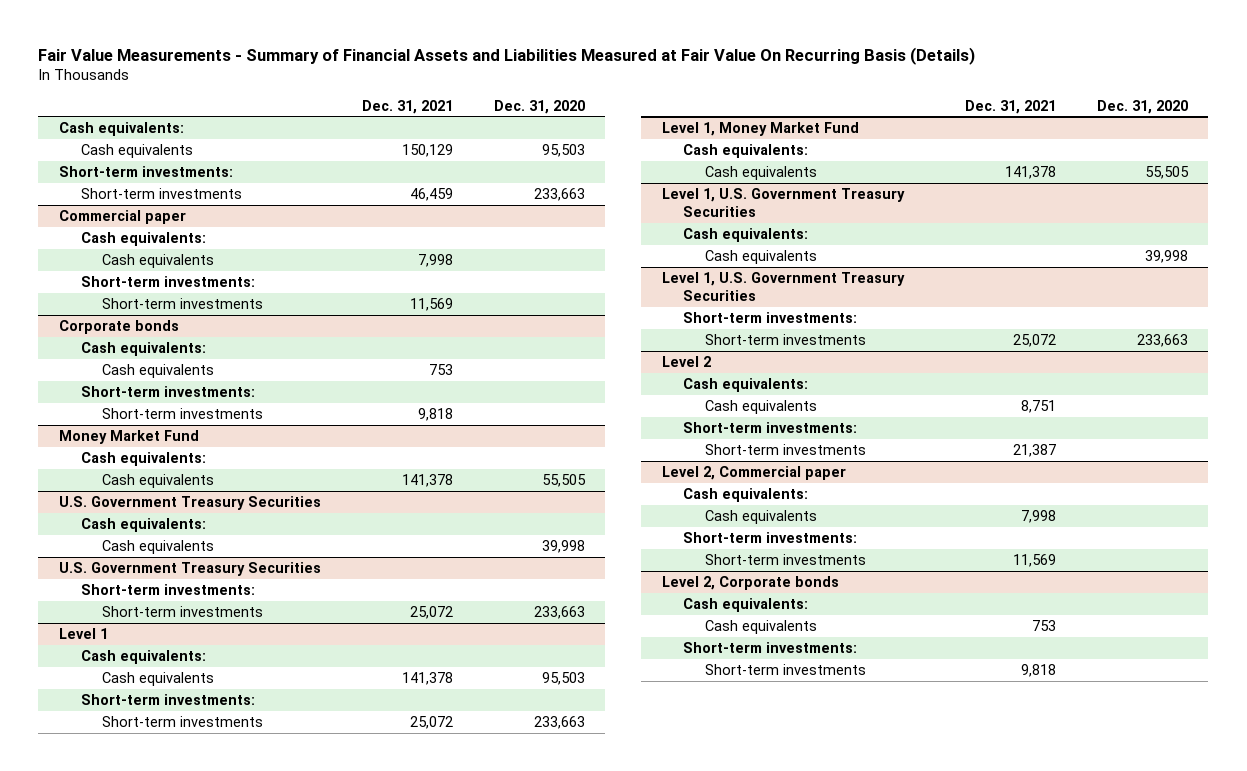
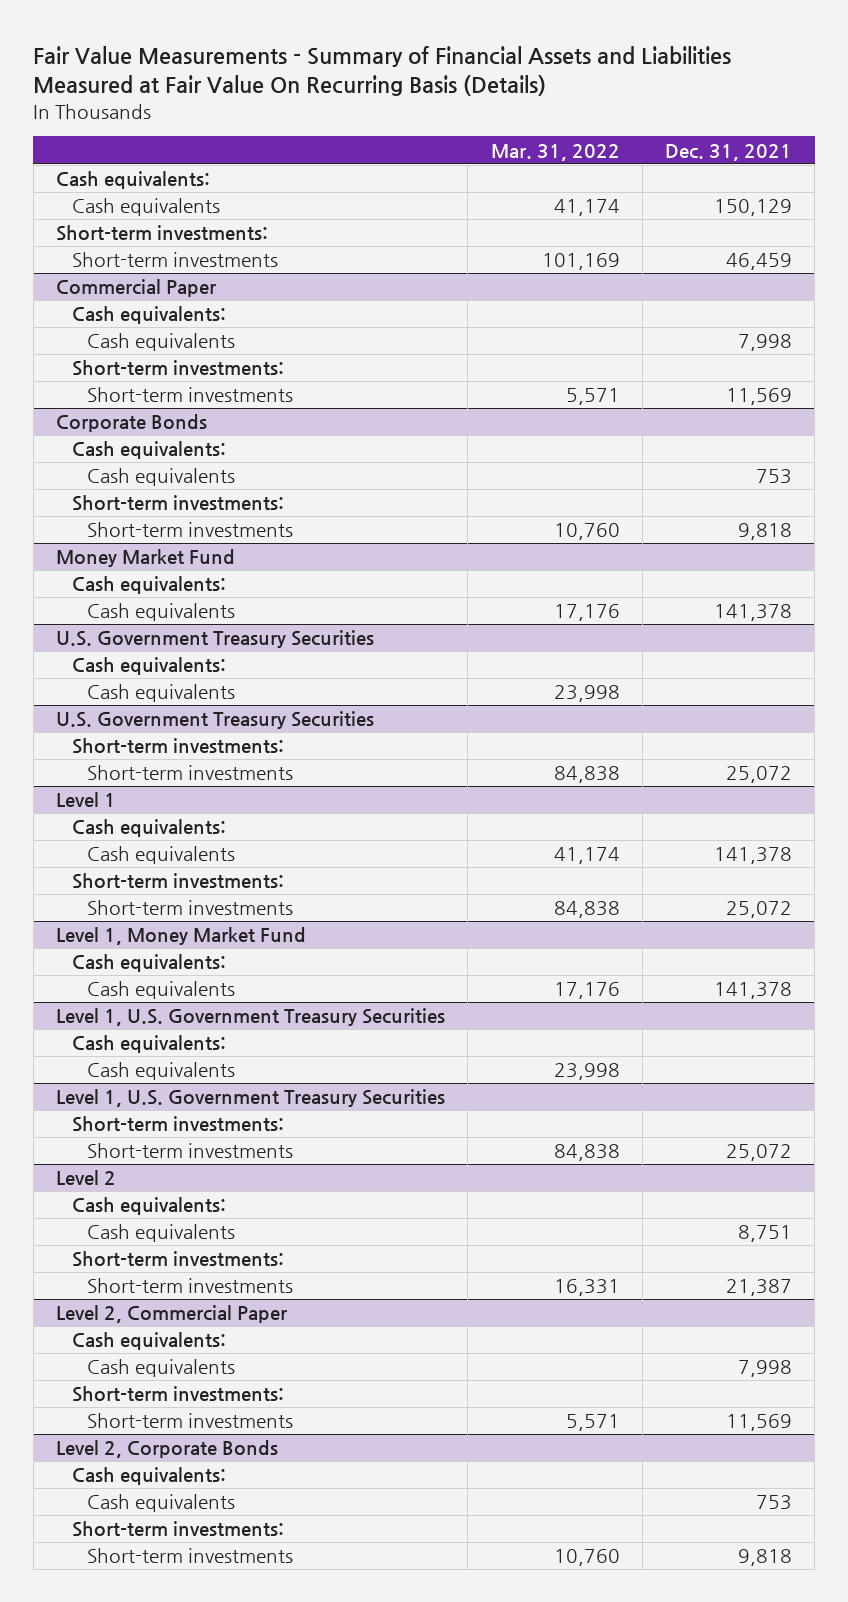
[493,99,585,114] Dec. 31, 2020 -> none
none -> [490,143,620,161] Mar. 31, 2022
[58,210,186,225] Commercial paper -> [56,279,217,298] Commercial Paper
[58,320,179,335] Corporate bonds -> [56,414,208,433] Corporate Bonds
[661,466,846,481] Level 2, Commercial paper -> [56,1305,288,1324] Level 2, Commercial Paper
[661,576,839,591] Level 2, Corporate bonds -> [56,1440,279,1459] Level 2, Corporate Bonds

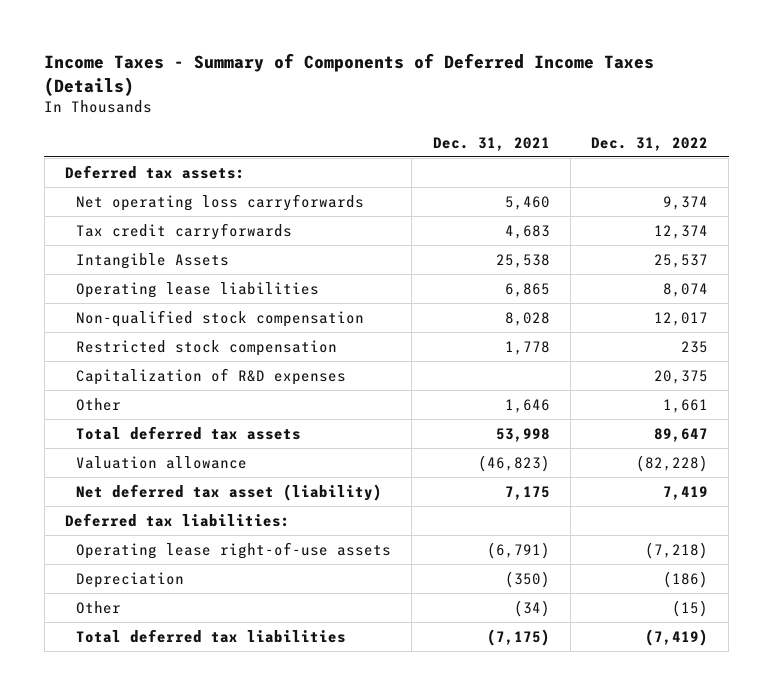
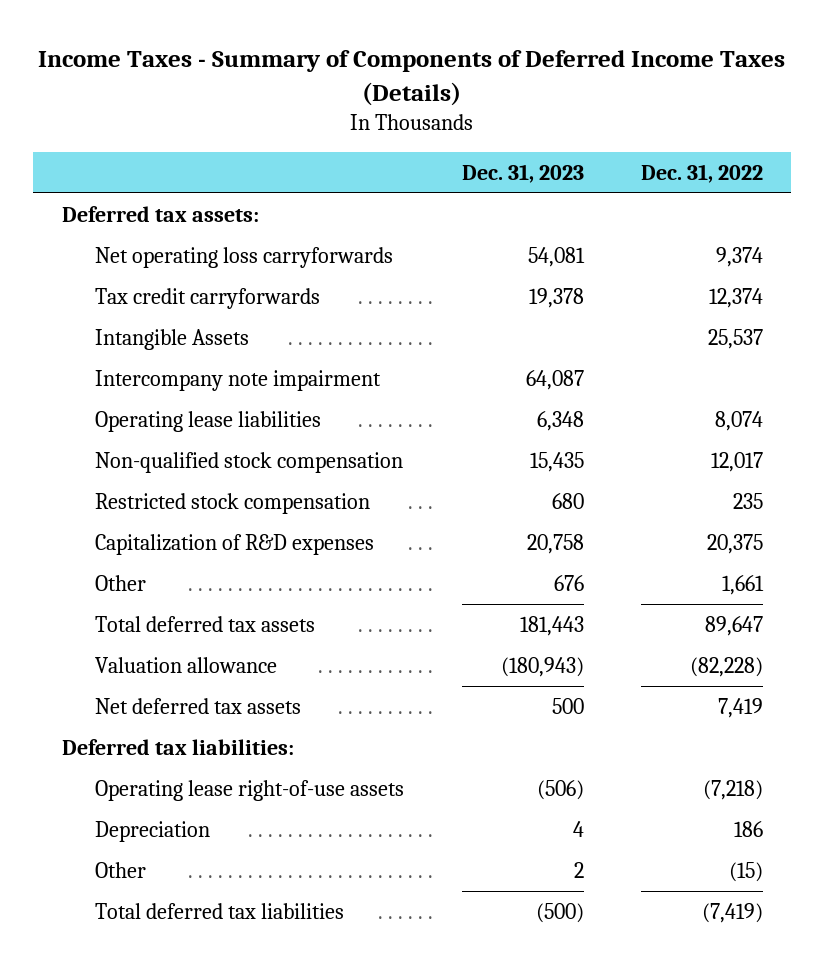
[432,136,550,151] Dec. 31, 2021 -> none
none -> [461,163,584,183] Dec. 31, 2023
none -> [95,369,382,391] Intercompany note impairment
[75,483,382,501] Net deferred tax asset (liability) -> [95,697,302,714] Net deferred tax assets
[663,570,709,588] (186) -> [733,820,763,837] 186

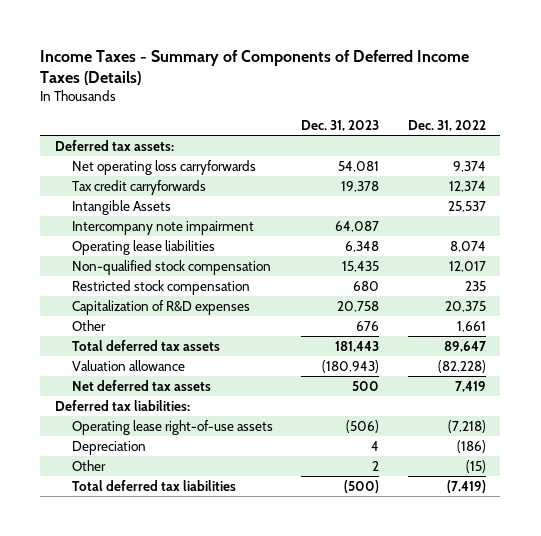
[733,820,763,837] 186 -> [457,439,487,453] (186)

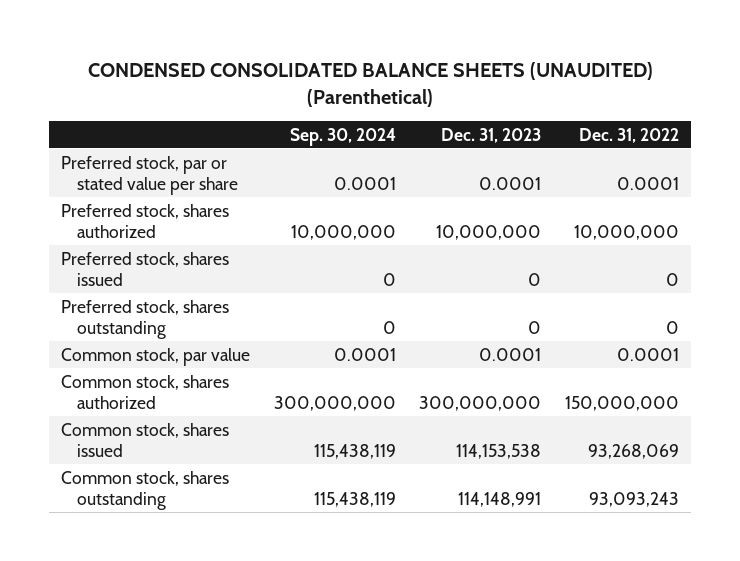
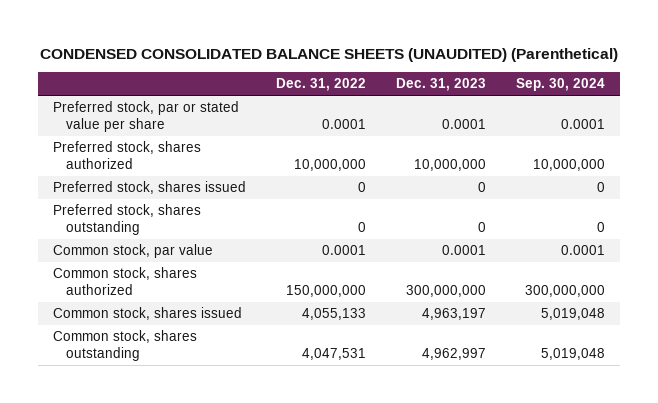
[313,443,396,459] 115,438,119 -> [541,308,606,321] 5,019,048
[456,443,542,459] 114,153,538 -> [422,308,487,321] 4,963,197
[588,443,680,459] 93,268,069 -> [302,308,367,321] 4,055,133
[313,491,396,507] 115,438,119 -> [541,347,606,360] 5,019,048
[458,491,542,507] 114,148,991 -> [422,347,487,360] 4,962,997
[589,491,680,507] 93,093,243 -> [302,347,367,360] 4,047,531

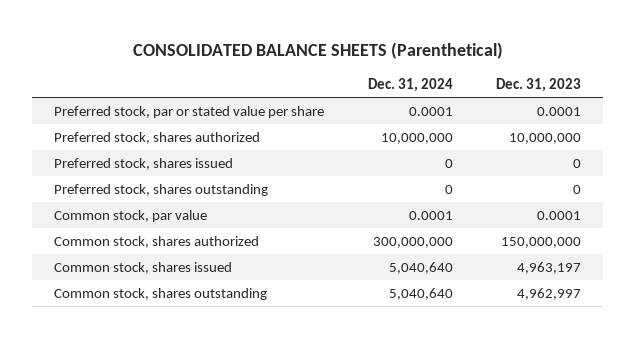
[40,47,619,62] CONDENSED CONSOLIDATED BALANCE SHEETS (UNAUDITED) (Parenthetical) -> [132,42,503,60] CONSOLIDATED BALANCE SHEETS (Parenthetical)
[276,78,367,92] Dec. 31, 2022 -> none
[516,78,606,92] Sep. 30, 2024 -> none
none -> [367,78,453,93] Dec. 31, 2024
[406,284,487,297] 300,000,000 -> [501,236,582,248] 150,000,000

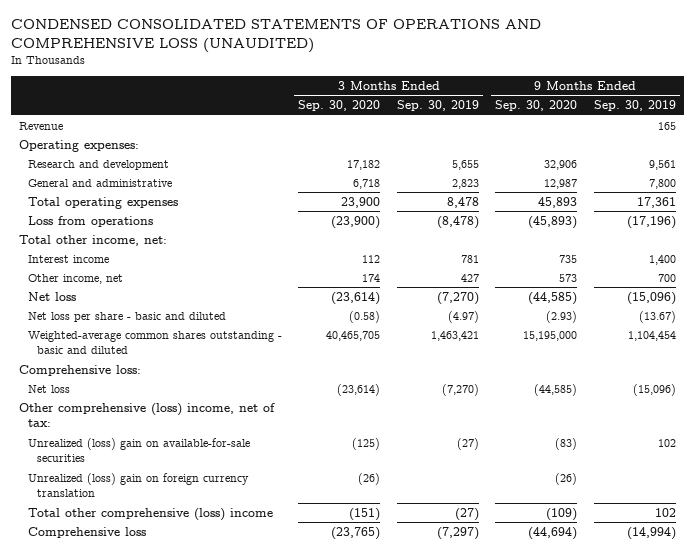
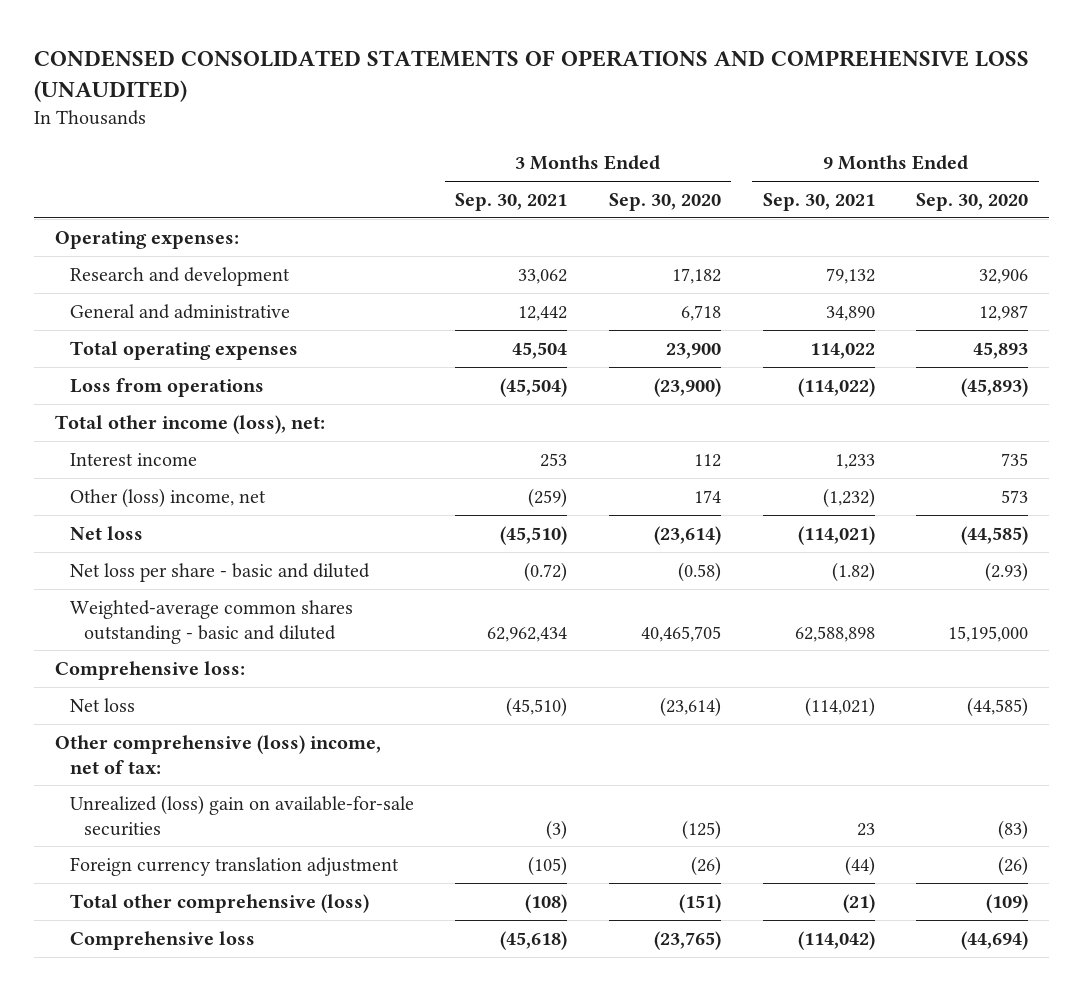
[396,100,479,112] Sep. 30, 2019 -> none
[593,100,676,112] Sep. 30, 2019 -> none
none -> [455,192,568,211] Sep. 30, 2021
none -> [762,192,875,211] Sep. 30, 2021
[19,121,64,130] Revenue -> none
[19,234,168,246] Total other income, net: -> [55,414,326,434] Total other income (loss), net:
[27,273,123,284] Other income, net -> [69,487,266,508] Other (loss) income, net
[27,472,249,498] Unrealized (loss) gain on foreign currency translation -> [69,856,399,876] Foreign currency translation adjustment
[27,507,273,521] Total other comprehensive (loss) income -> [69,893,369,913] Total other comprehensive (loss)

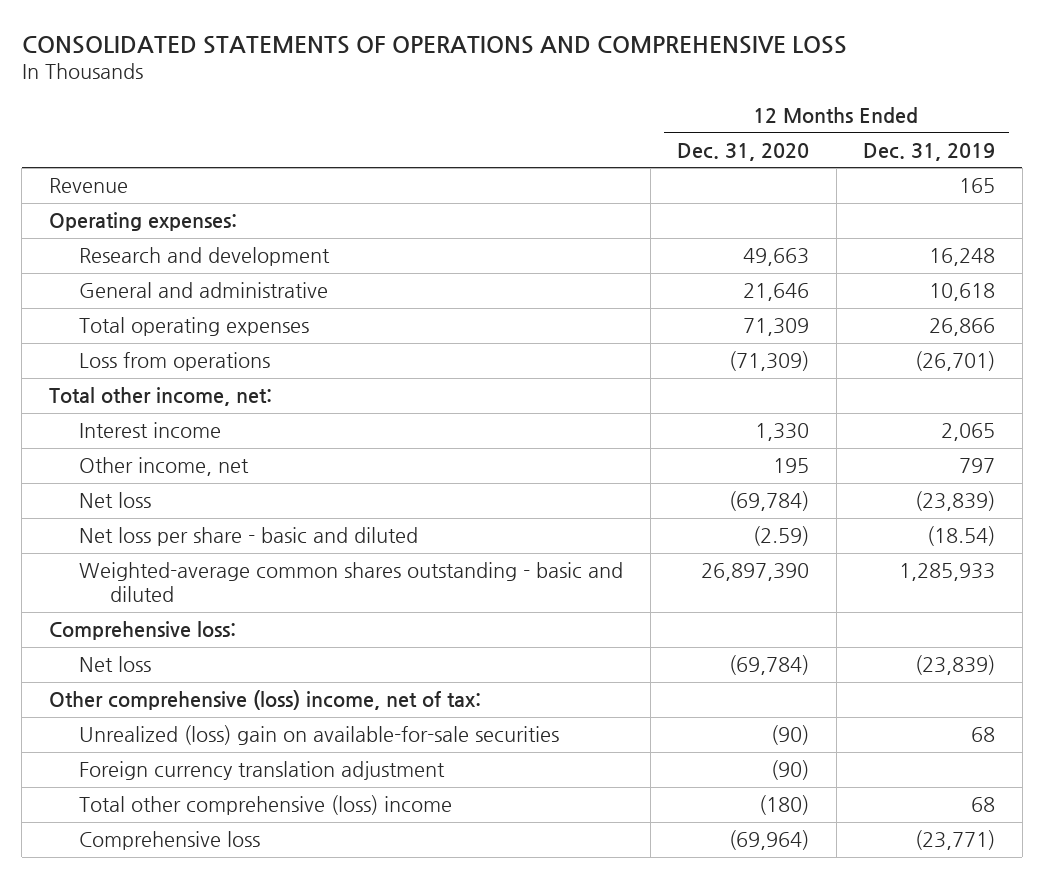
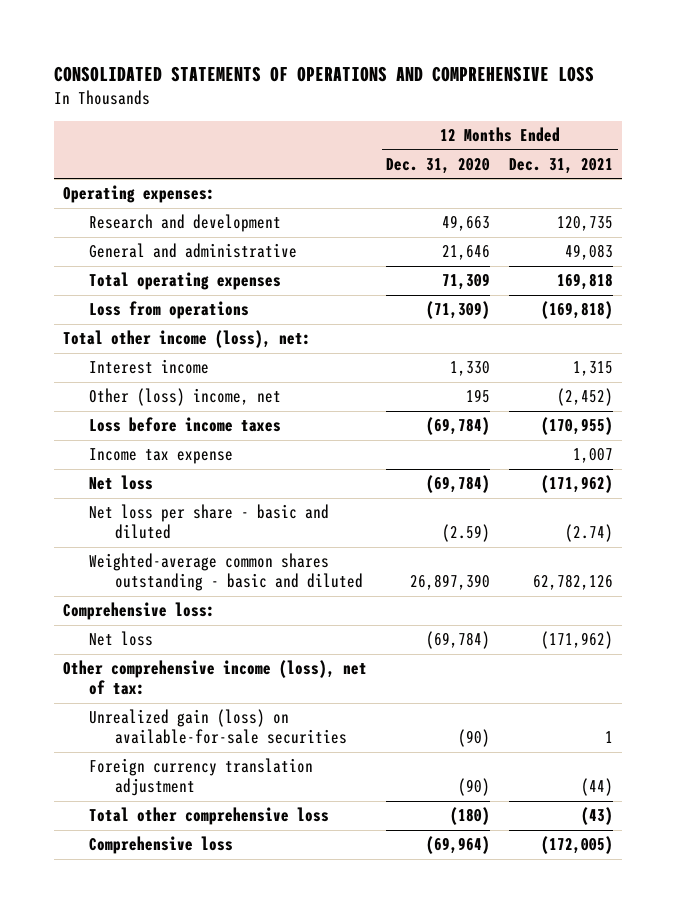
[863,142,996,161] Dec. 31, 2019 -> none
none -> [509,157,614,174] Dec. 31, 2021
[48,178,128,194] Revenue -> none
[48,387,272,407] Total other income, net: -> [63,330,312,349] Total other income (loss), net:
[79,457,250,477] Other income, net -> [89,388,282,407] Other (loss) income, net
none -> [89,417,282,433] Loss before income taxes
none -> [89,448,234,465] Income tax expense
[48,690,481,711] Other comprehensive (loss) income, net of tax: -> [63,660,368,696] Other comprehensive income (loss), net of tax:
[79,725,560,746] Unrealized (loss) gain on available-for-sale securities -> [89,709,348,745] Unrealized gain (loss) on available-for-sale securities
[79,795,453,816] Total other comprehensive (loss) income -> [89,807,330,826] Total other comprehensive loss

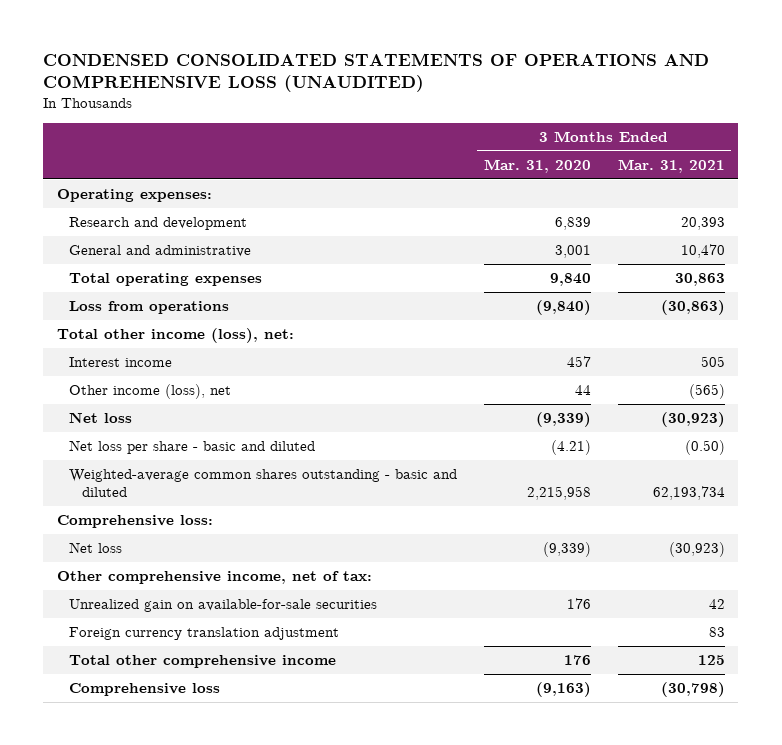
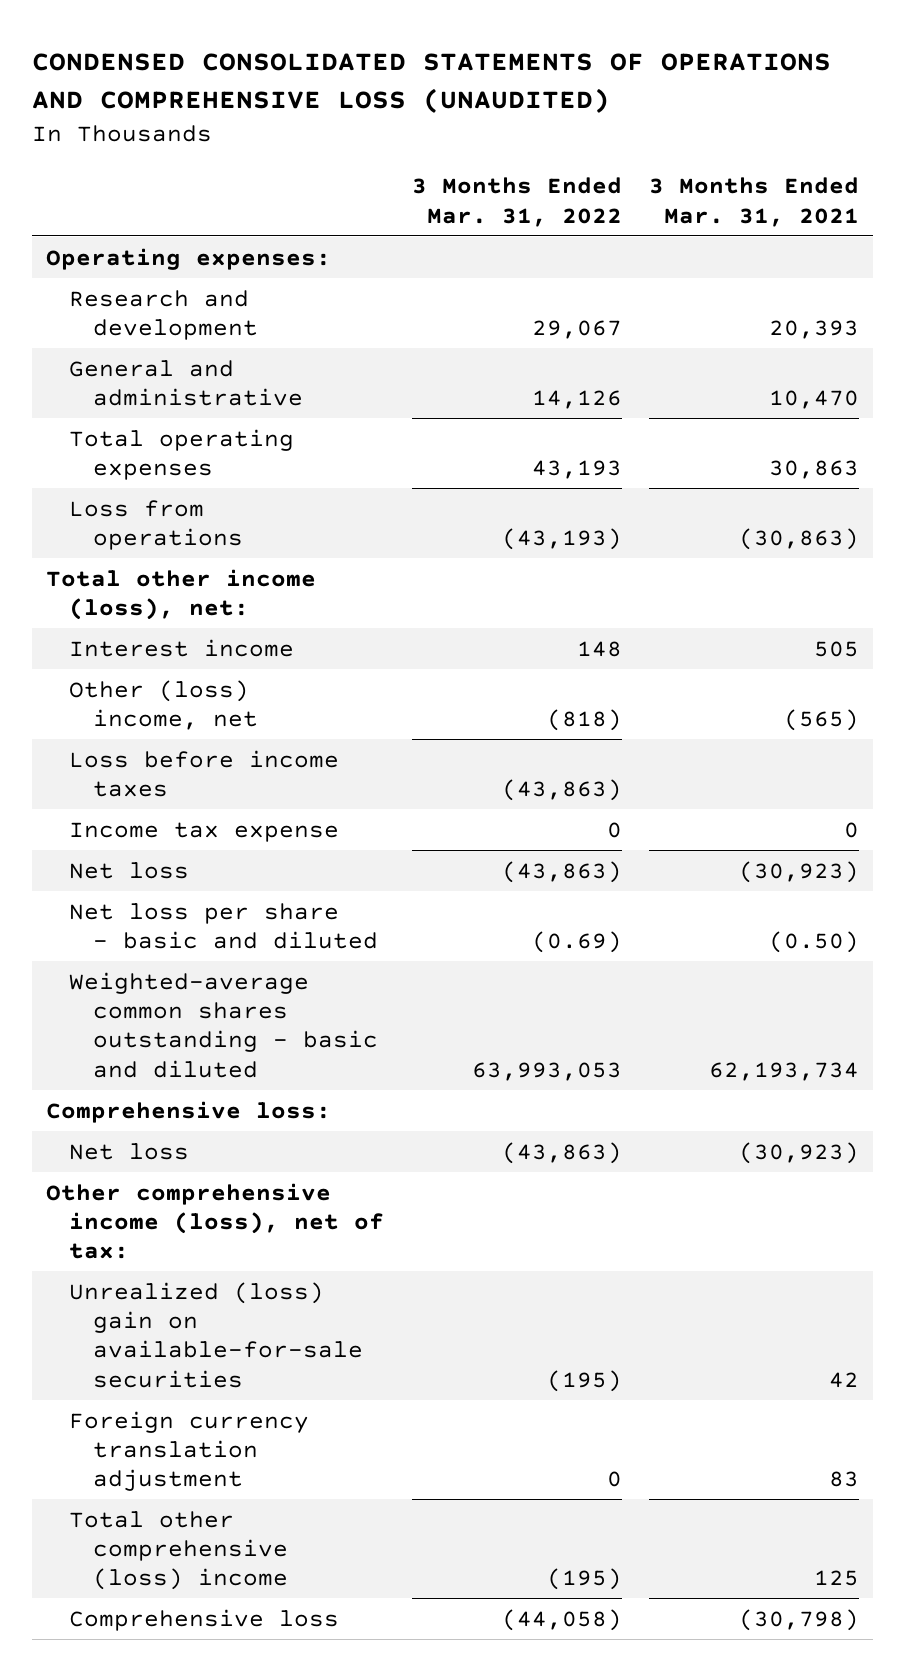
[484,158,592,173] Mar. 31, 2020 -> none
none -> [411,177,622,227] 3 Months Ended Mar. 31, 2022
[69,384,232,400] Other income (loss), net -> [69,679,258,730] Other (loss) income, net
none -> [69,749,340,797] Loss before income taxes
none -> [69,821,340,842] Income tax expense
[56,571,372,585] Other comprehensive income, net of tax: -> [45,1182,385,1260] Other comprehensive income (loss), net of tax:
[69,599,378,613] Unrealized gain on available-for-sale securities -> [69,1281,363,1388] Unrealized (loss) gain on available-for-sale securities
[69,655,337,669] Total other comprehensive income -> [69,1510,288,1591] Total other comprehensive (loss) income

